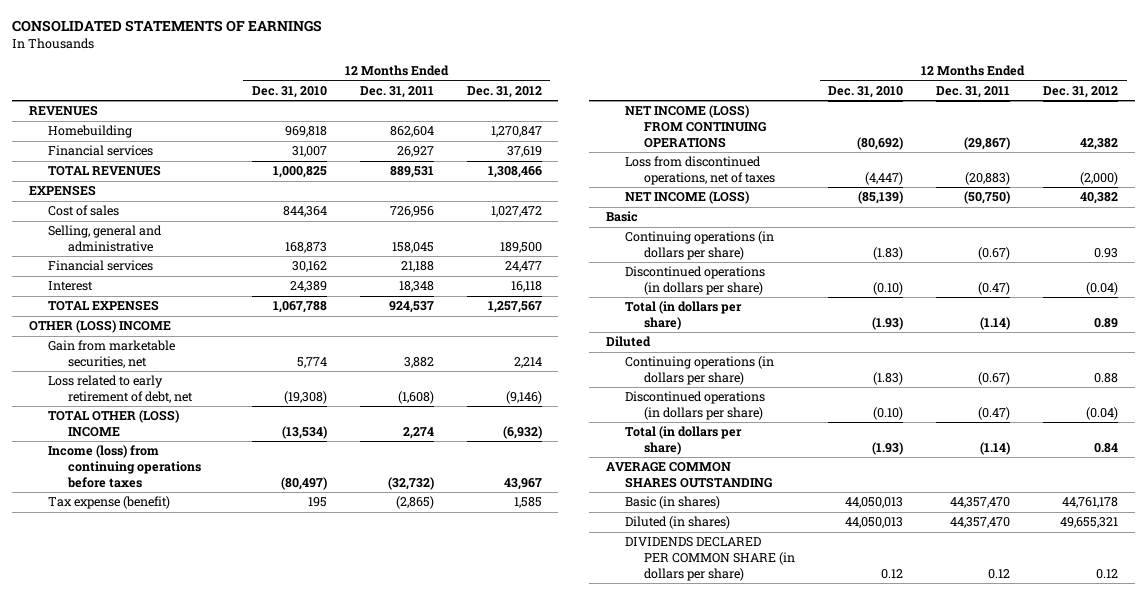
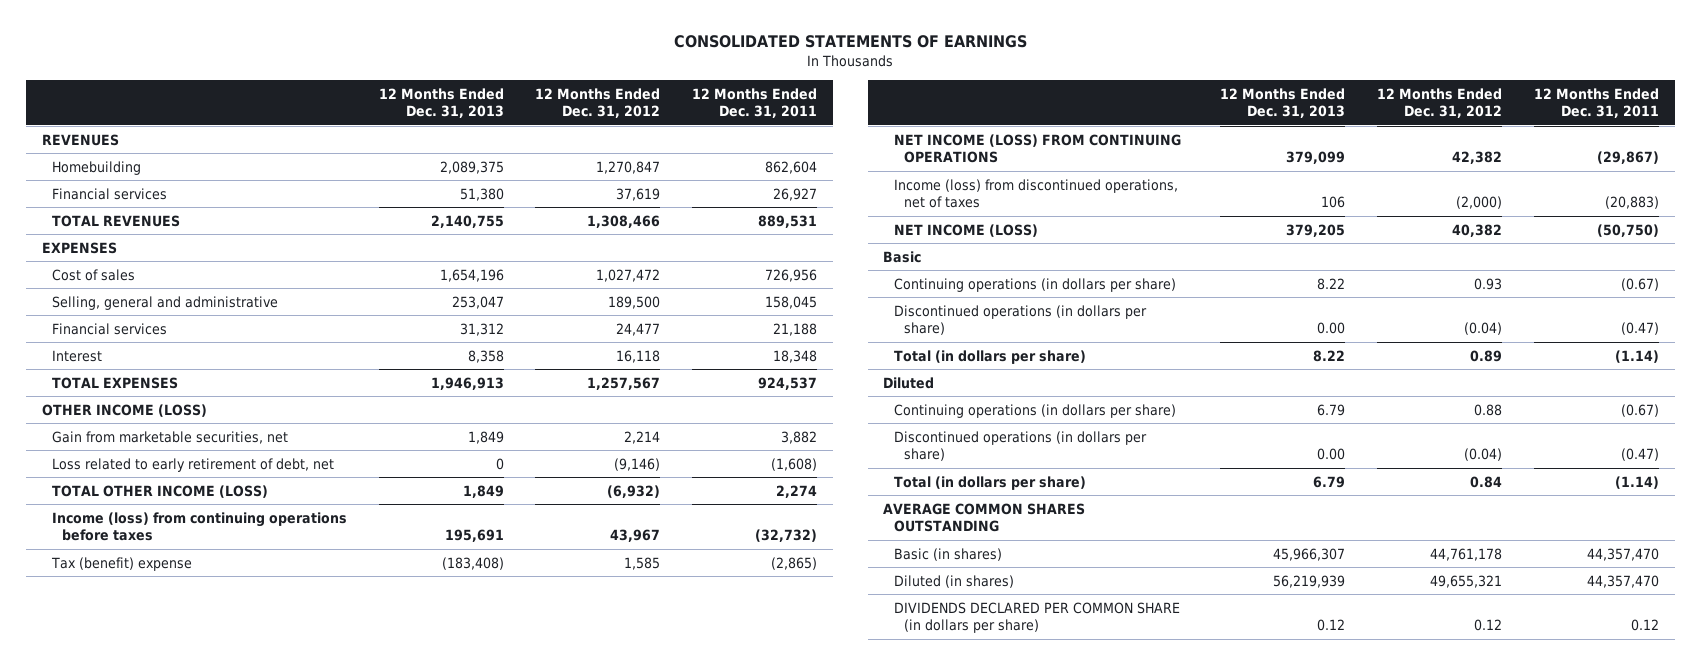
[251,85,327,98] Dec. 31, 2010 -> none
none -> [378,87,504,119] 12 Months Ended Dec. 31, 2013
[28,320,171,334] OTHER (LOSS) INCOME -> [41,403,207,417] OTHER INCOME (LOSS)
[48,410,180,437] TOTAL OTHER (LOSS) INCOME -> [52,484,269,498] TOTAL OTHER INCOME (LOSS)
[48,496,171,510] Tax expense (benefit) -> [51,556,193,571] Tax (benefit) expense
[624,156,776,185] Loss from discontinued operations, net of taxes -> [893,178,1178,209] Income (loss) from discontinued operations, net of taxes

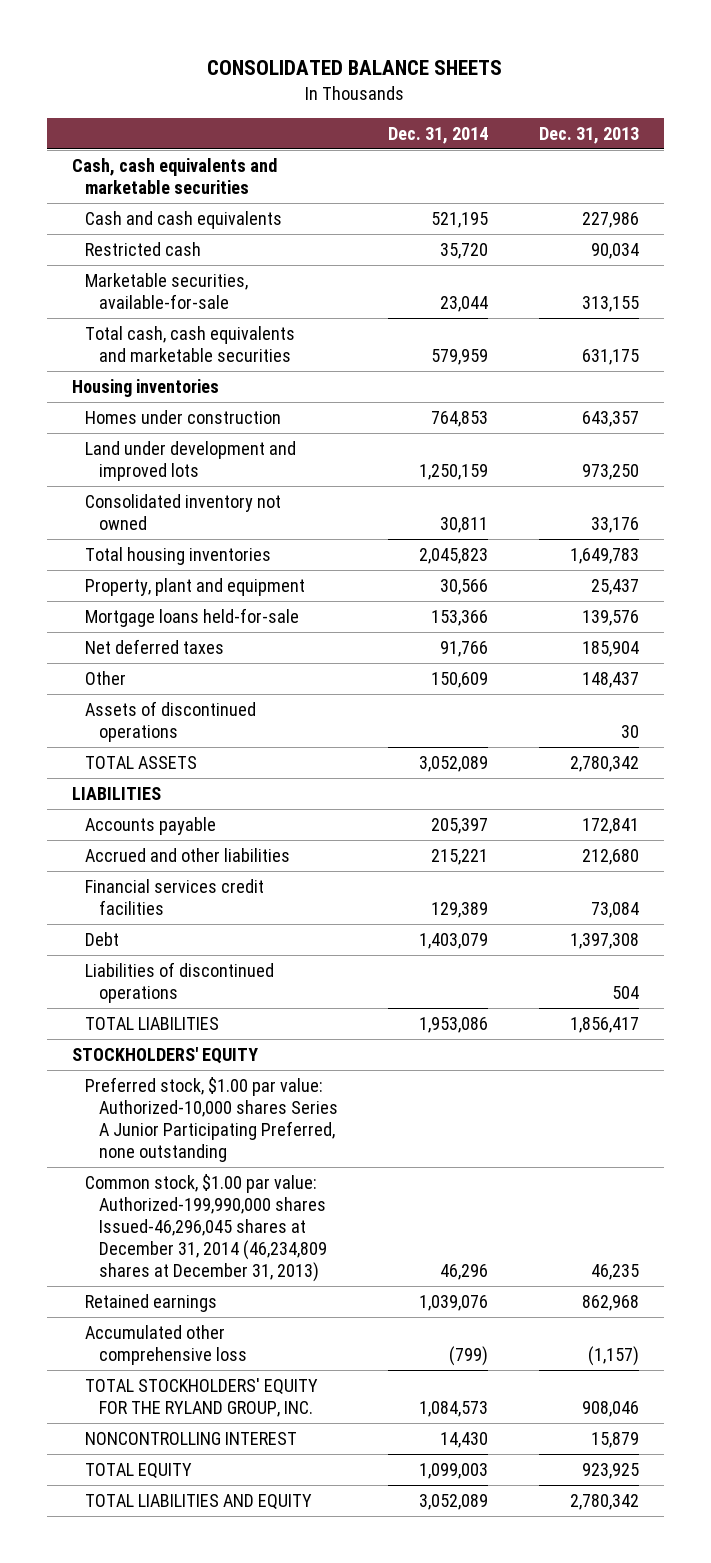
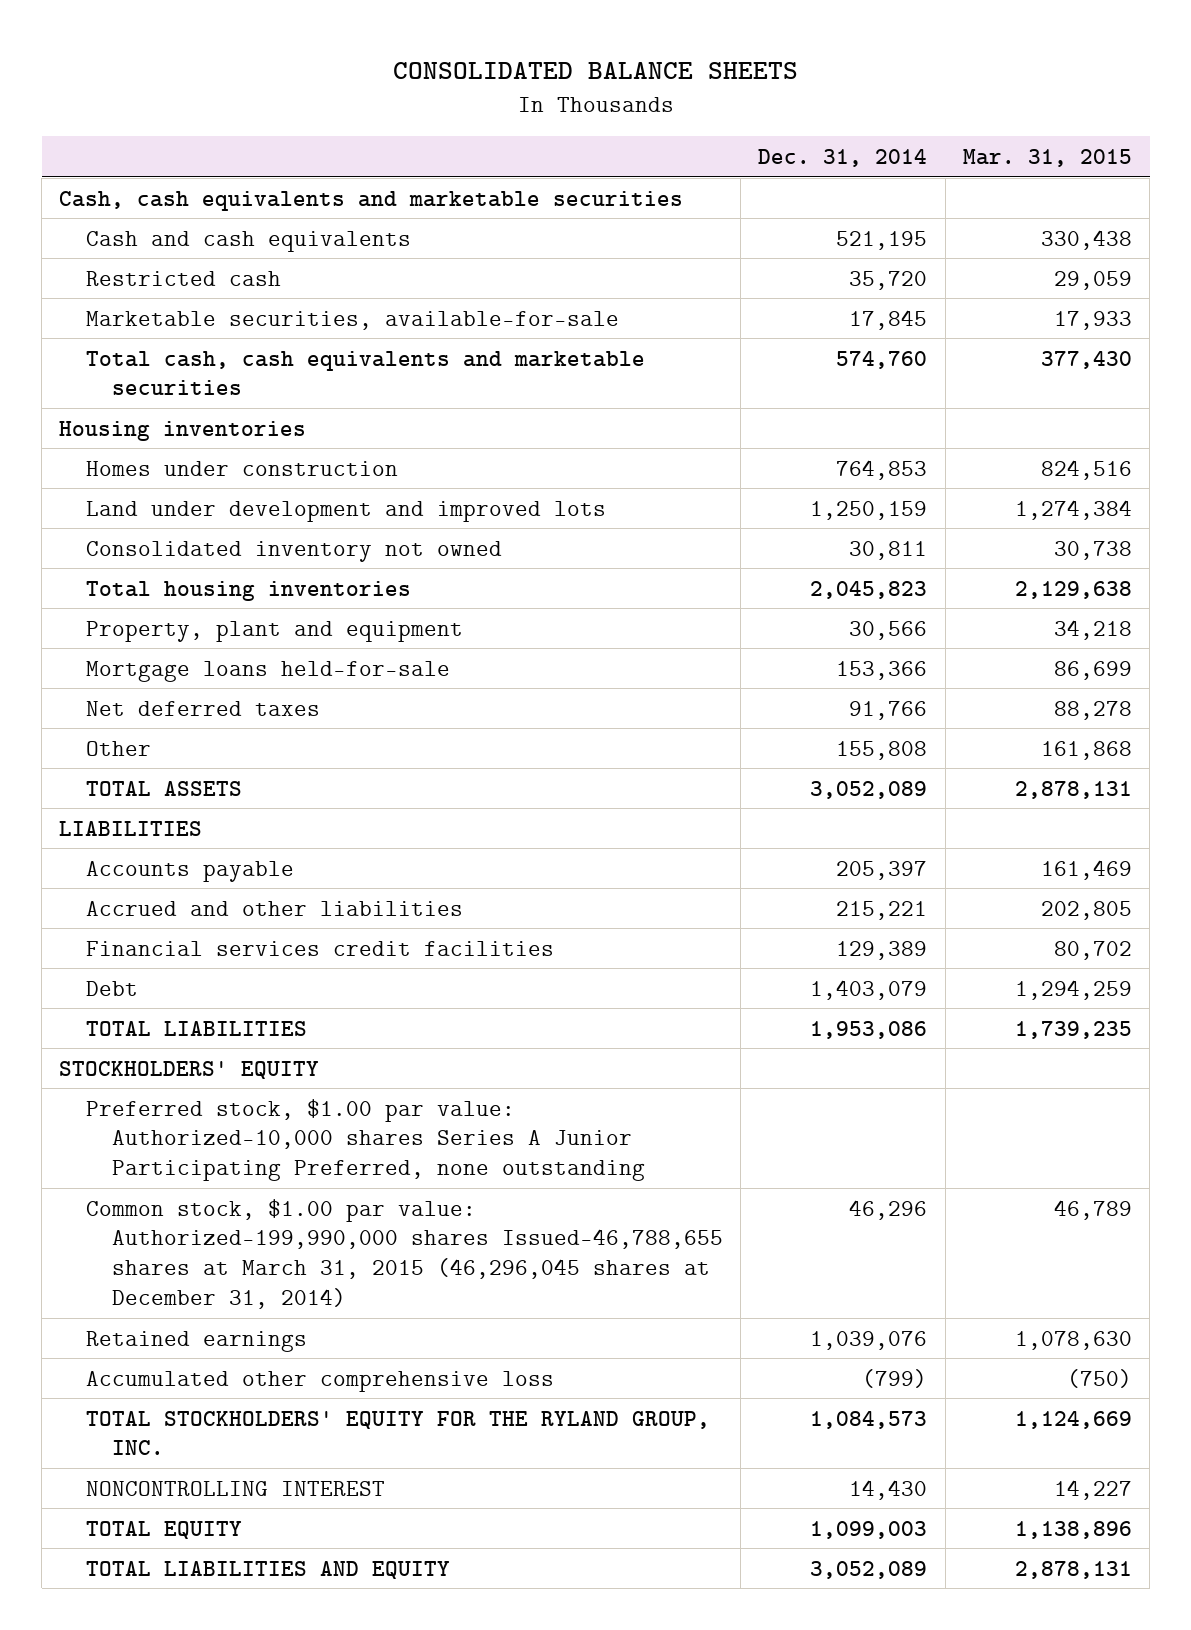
[538,126,639,144] Dec. 31, 2013 -> none
none -> [963,148,1133,167] Mar. 31, 2015
[440,295,489,312] 23,044 -> [849,309,928,330] 17,845
[431,348,489,365] 579,959 -> [836,350,928,369] 574,760
[85,700,257,742] Assets of discontinued operations -> none
[431,671,489,688] 150,609 -> [836,740,928,760] 155,808
[85,961,275,1003] Liabilities of discontinued operations -> none
[85,1173,327,1282] Common stock, $1.00 par value: Authorized-199,990,000 shares Issued-46,296,045 shares at December 31, 2014 (46,234,809 shares at December 31, 2013) -> [85,1198,723,1309] Common stock, $1.00 par value: Authorized-199,990,000 shares Issued-46,788,655 shares at March 31, 2015 (46,296,045 shares at December 31, 2014)

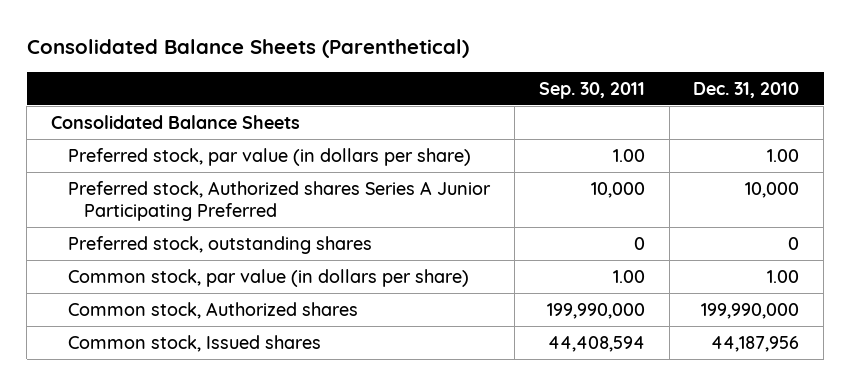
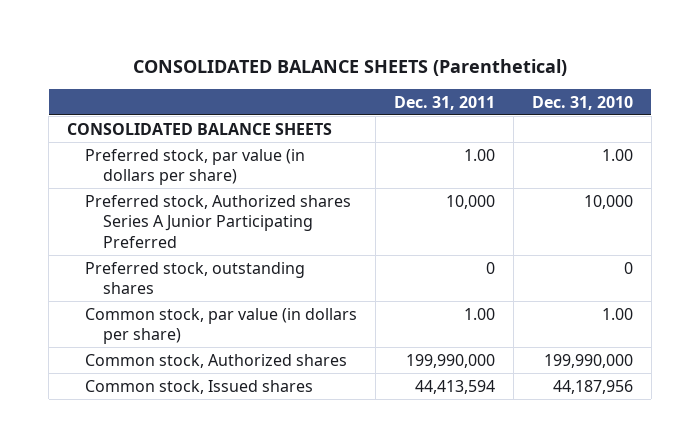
[26,39,469,59] Consolidated Balance Sheets (Parenthetical) -> [132,59,567,77] CONSOLIDATED BALANCE SHEETS (Parenthetical)
[538,81,645,99] Sep. 30, 2011 -> none
none -> [393,95,495,110] Dec. 31, 2011
[51,114,301,129] Consolidated Balance Sheets -> [67,122,333,135] CONSOLIDATED BALANCE SHEETS

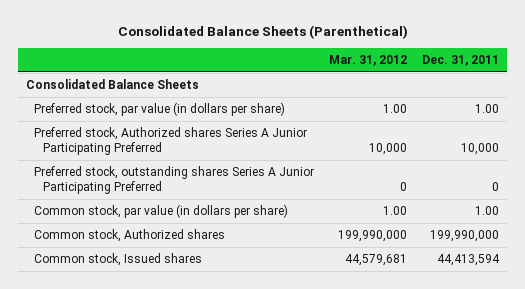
[132,59,567,77] CONSOLIDATED BALANCE SHEETS (Parenthetical) -> [117,25,408,40] Consolidated Balance Sheets (Parenthetical)
[531,95,633,110] Dec. 31, 2010 -> none
none -> [329,55,408,67] Mar. 31, 2012
[67,122,333,135] CONSOLIDATED BALANCE SHEETS -> [25,78,199,89] Consolidated Balance Sheets
[84,261,305,295] Preferred stock, outstanding shares -> [34,165,315,194] Preferred stock, outstanding shares Series A Junior Participating Preferred

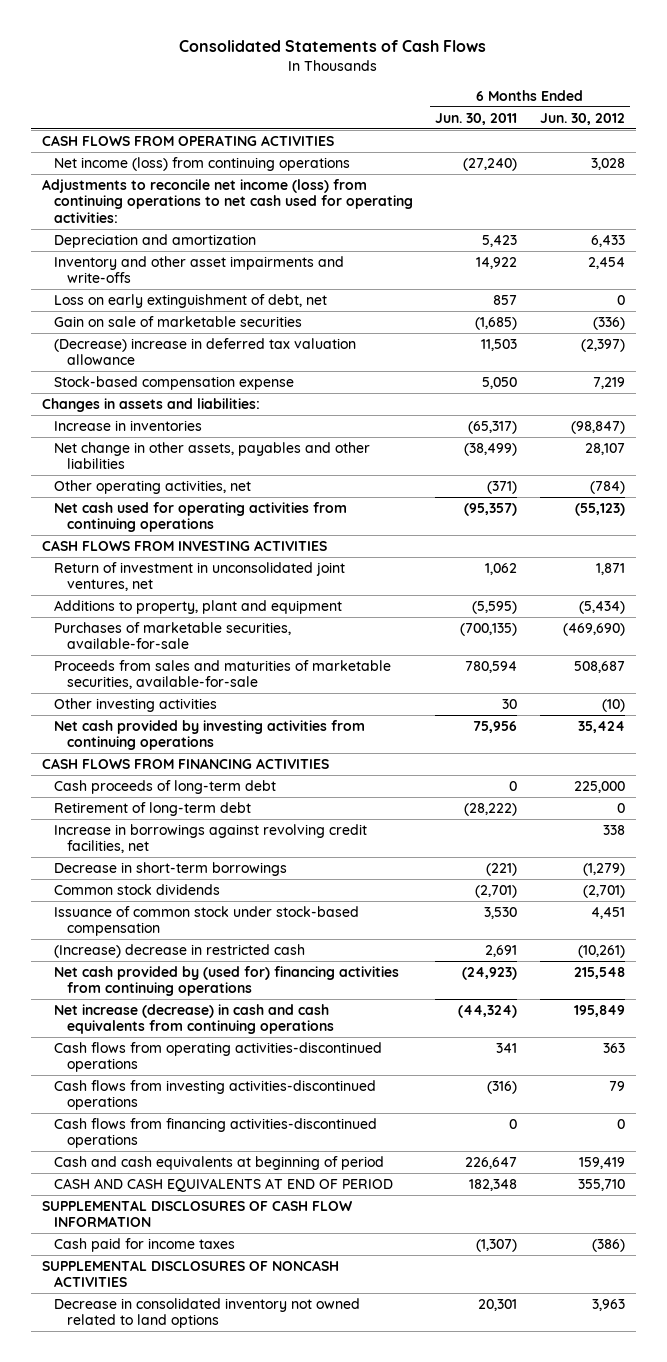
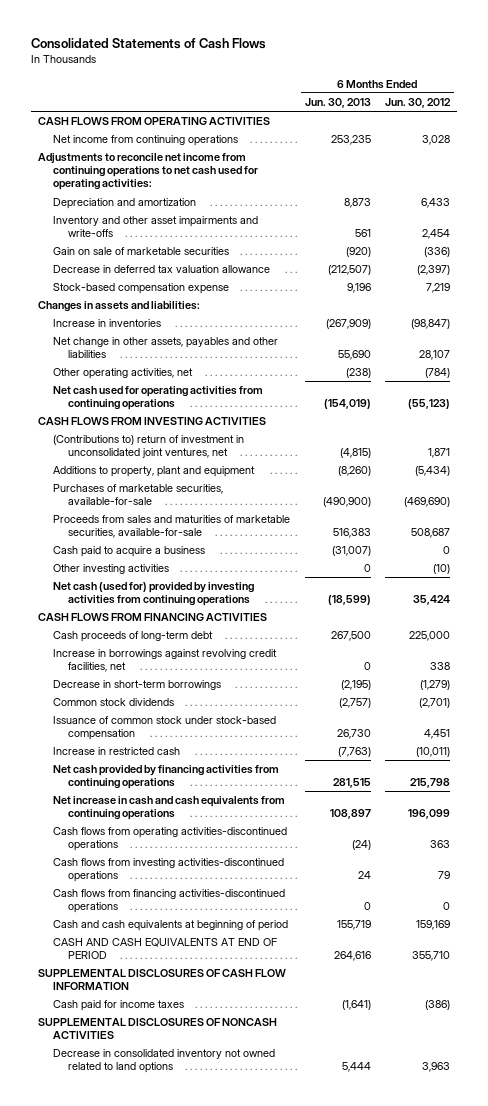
[435,112,518,125] Jun. 30, 2011 -> none
none -> [304,98,371,109] Jun. 30, 2013
[54,156,351,171] Net income (loss) from continuing operations -> [53,135,239,147] Net income from continuing operations
[42,178,414,223] Adjustments to reconcile net income (loss) from continuing operations to net cash used for operating activities: -> [38,153,259,191] Adjustments to reconcile net income from continuing operations to net cash used for operating activities:
[54,293,328,308] Loss on early extinguishment of debt, net -> none
[54,337,357,366] (Decrease) increase in deferred tax valuation allowance -> [53,265,271,274] Decrease in deferred tax valuation allowance
[54,561,346,592] Return of investment in unconsolidated joint ventures, net -> [53,435,245,459] (Contributions to) return of investment in unconsolidated joint ventures, net
none -> [53,546,206,558] Cash paid to acquire a business
[54,719,366,751] Net cash provided by investing activities from continuing operations -> [53,582,255,607] Net cash (used for) provided by investing activities from continuing operations
[54,801,252,816] Retirement of long-term debt -> none
[54,943,306,958] (Increase) decrease in restricted cash -> [53,747,181,756] Increase in restricted cash
[577,944,625,958] (10,261) -> [415,747,450,758] (10,011)
[54,965,400,997] Net cash provided by (used for) financing activities from continuing operations -> [53,765,280,790] Net cash provided by financing activities from continuing operations
[573,966,625,979] 215,548 -> [409,778,450,789] 215,798
[54,1003,334,1035] Net increase (decrease) in cash and cash equivalents from continuing operations -> [53,796,286,821] Net increase in cash and cash equivalents from continuing operations
[573,1004,625,1017] 195,849 -> [407,809,450,820] 196,099
[578,1156,625,1169] 159,419 -> [415,920,450,931] 159,169

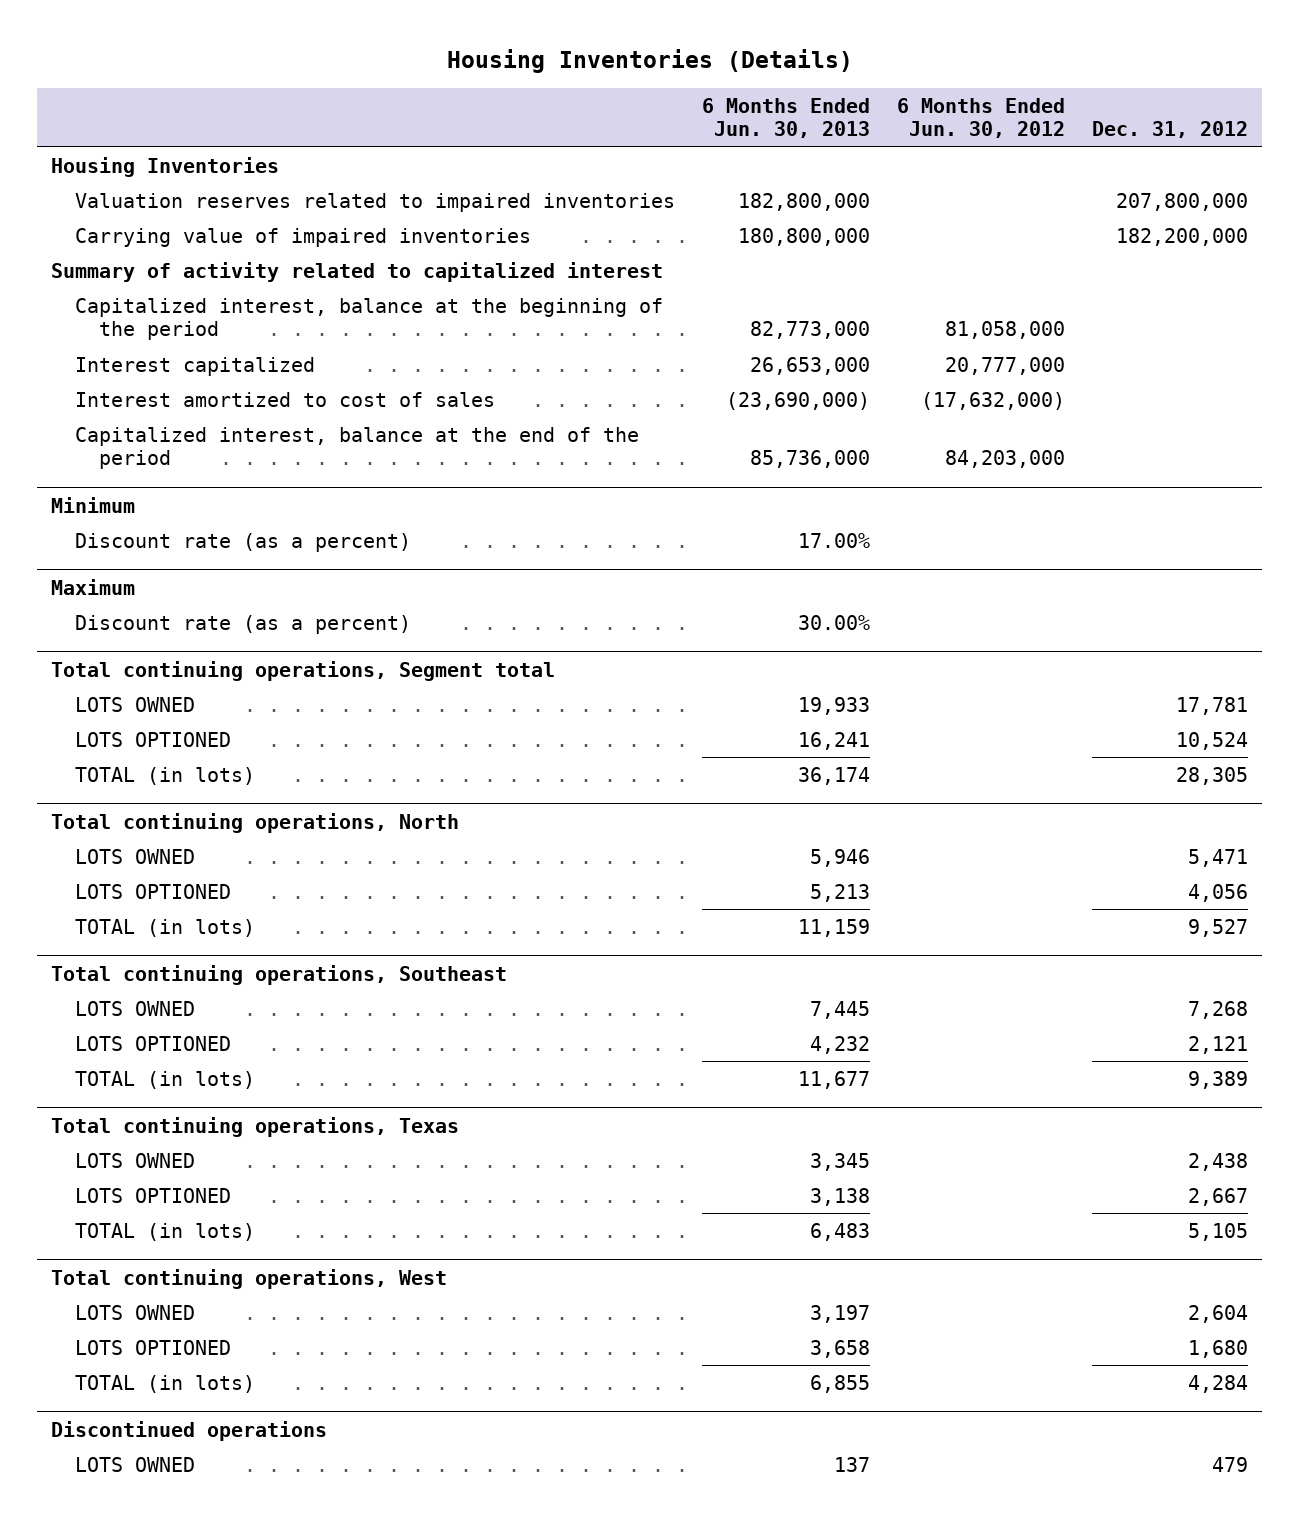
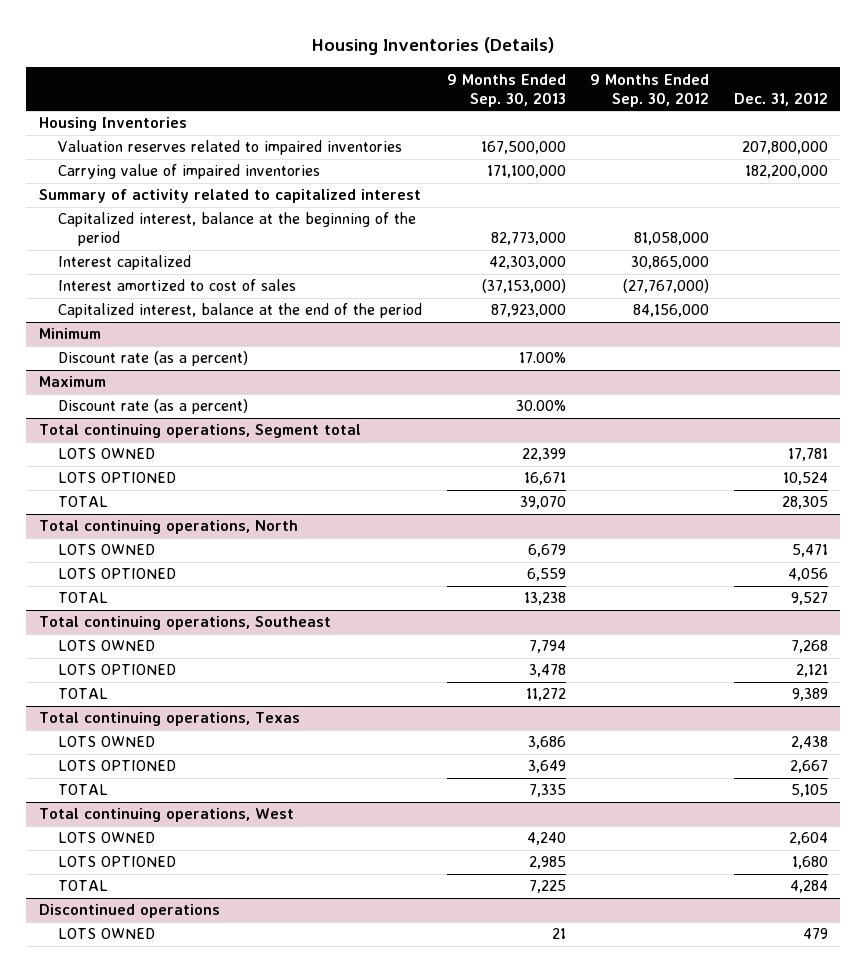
[701,97,870,139] 6 Months Ended Jun. 30, 2013 -> none
[897,97,1066,139] 6 Months Ended Jun. 30, 2012 -> none
none -> [446,73,566,107] 9 Months Ended Sep. 30, 2013
none -> [590,73,710,107] 9 Months Ended Sep. 30, 2012
[74,766,255,785] TOTAL (in lots) -> [58,496,109,508] TOTAL
[74,918,255,937] TOTAL (in lots) -> [58,592,109,604] TOTAL
[74,1070,255,1089] TOTAL (in lots) -> [58,688,109,700] TOTAL
[74,1222,255,1241] TOTAL (in lots) -> [58,784,109,796] TOTAL
[74,1374,255,1393] TOTAL (in lots) -> [58,880,109,892] TOTAL

